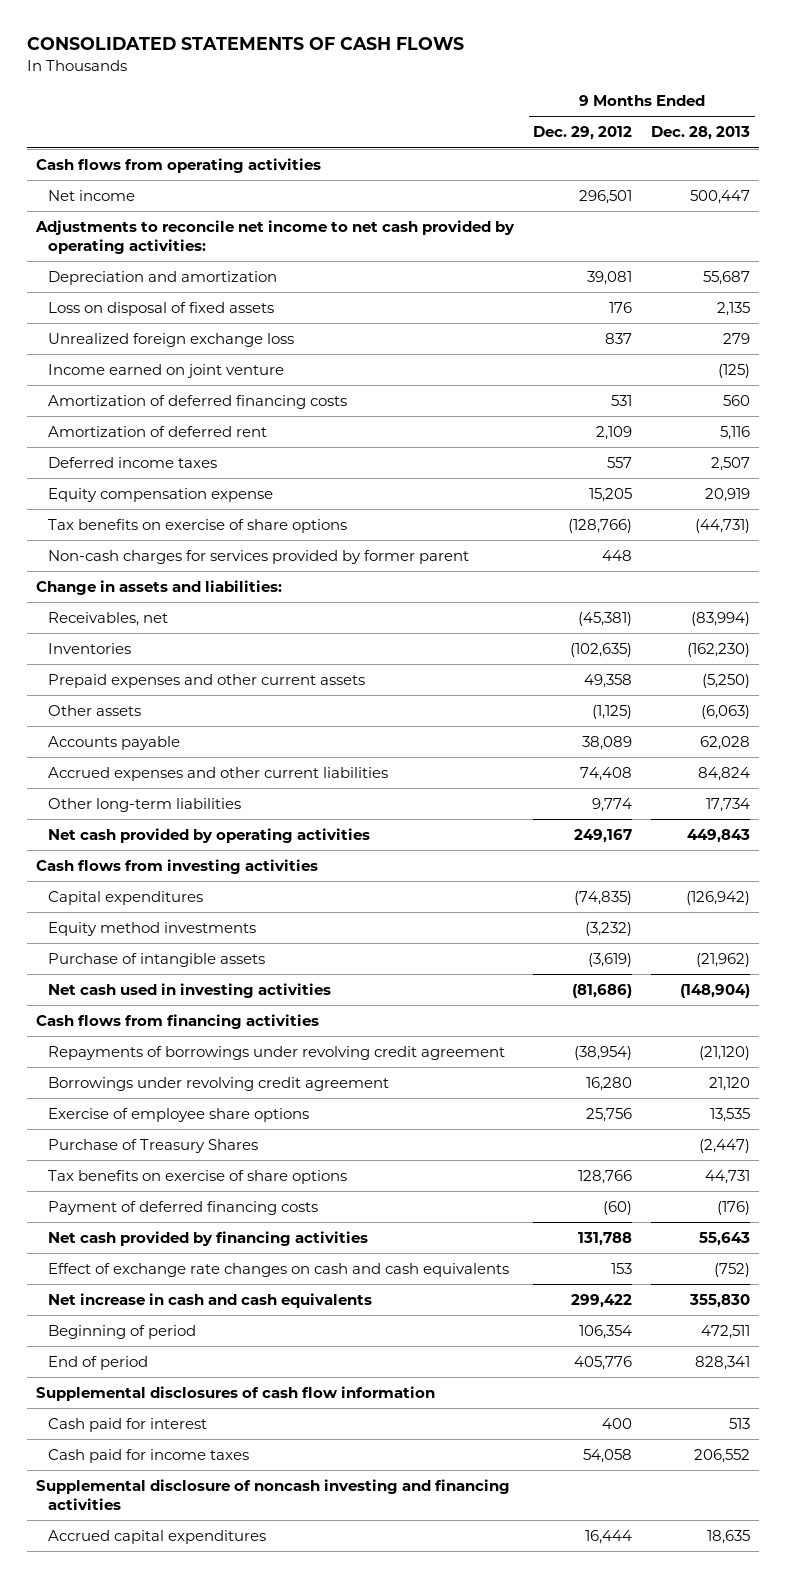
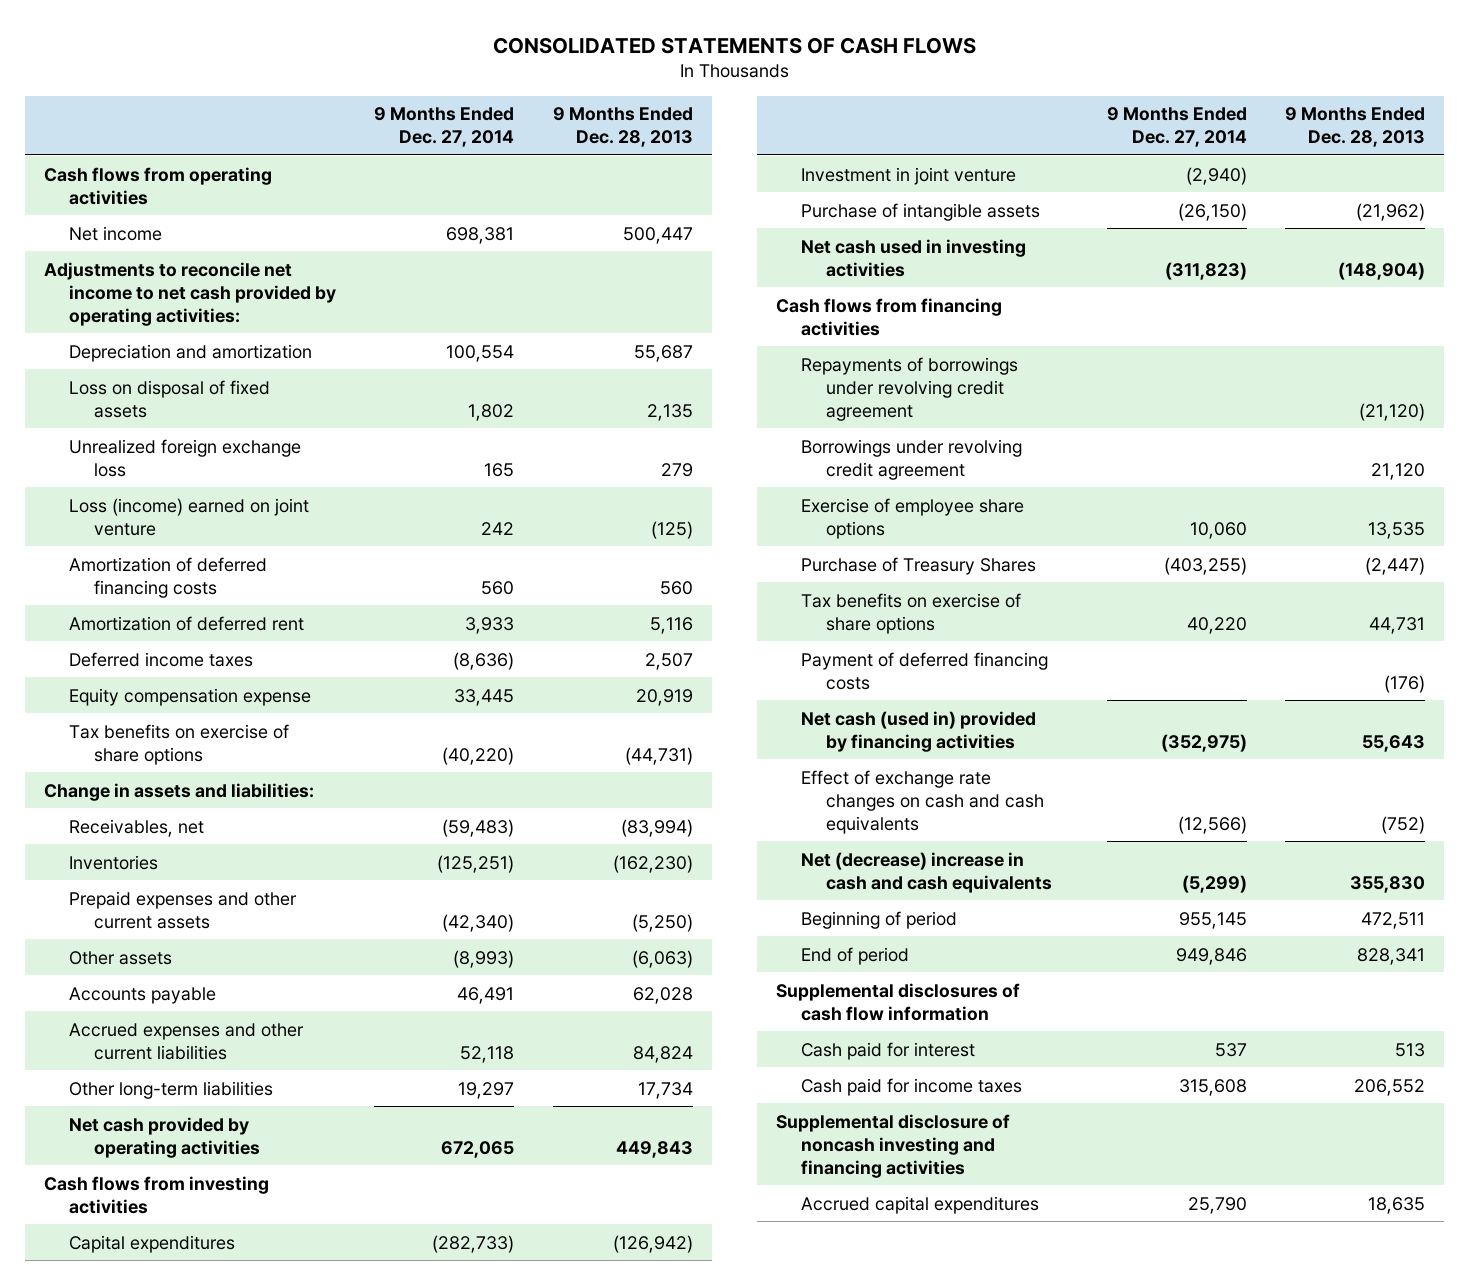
[533,126,633,141] Dec. 29, 2012 -> none
none -> [374,107,515,148] 9 Months Ended Dec. 27, 2014
[47,363,284,378] Income earned on joint venture -> [69,497,310,536] Loss (income) earned on joint venture
[47,549,469,564] Non-cash charges for services provided by former parent -> none
[47,921,256,936] Equity method investments -> [801,166,1017,185] Investment in joint venture
[47,1230,368,1246] Net cash provided by financing activities -> [801,710,1037,752] Net cash (used in) provided by financing activities
[47,1292,372,1308] Net increase in cash and cash equivalents -> [801,851,1053,893] Net (decrease) increase in cash and cash equivalents

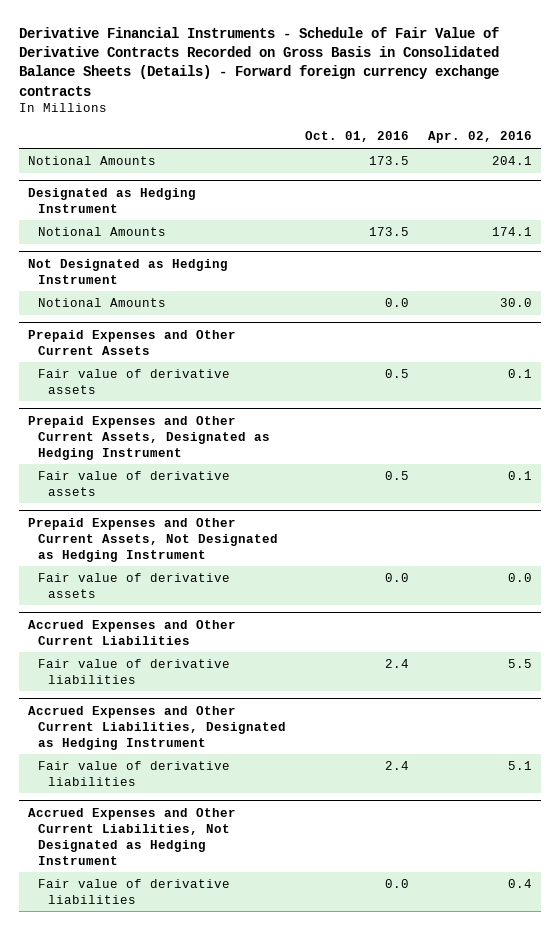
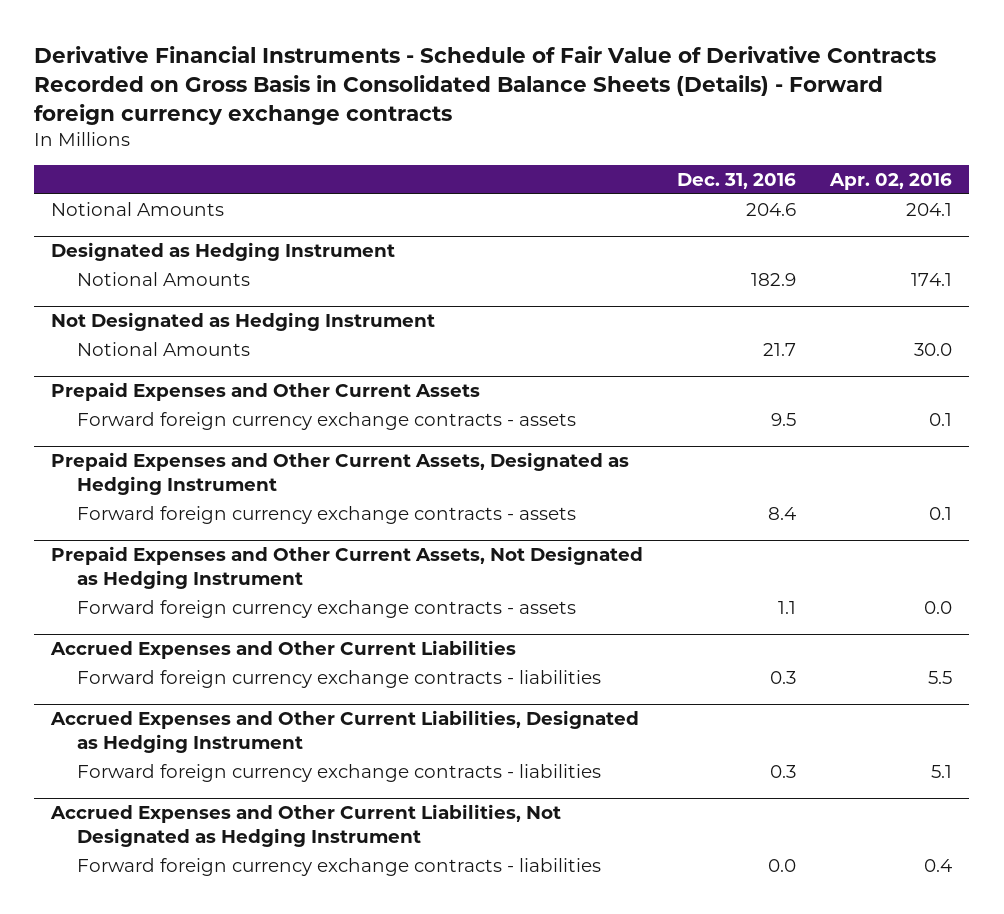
[305,131,410,143] Oct. 01, 2016 -> none
none -> [677,172,797,189] Dec. 31, 2016
[38,368,231,394] Fair value of derivative assets -> none
none -> [77,412,577,431] Forward foreign currency exchange contracts - assets
[38,470,231,496] Fair value of derivative assets -> none
none -> [77,506,577,525] Forward foreign currency exchange contracts - assets
[38,572,231,598] Fair value of derivative assets -> none
none -> [77,600,577,619] Forward foreign currency exchange contracts - assets
[38,658,231,684] Fair value of derivative liabilities -> none
none -> [77,670,602,689] Forward foreign currency exchange contracts - liabilities
[38,760,231,786] Fair value of derivative liabilities -> none
none -> [77,764,602,783] Forward foreign currency exchange contracts - liabilities
[38,878,231,904] Fair value of derivative liabilities -> none
none -> [77,858,602,877] Forward foreign currency exchange contracts - liabilities

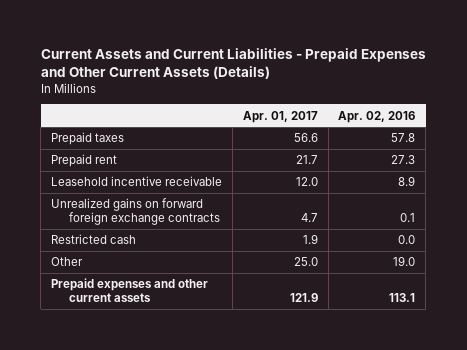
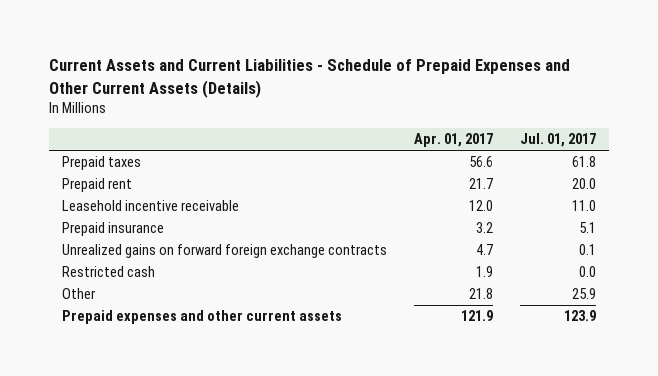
[40,47,426,79] Current Assets and Current Liabilities - Prepaid Expenses and Other Current Assets (Details) -> [49,59,571,98] Current Assets and Current Liabilities - Schedule of Prepaid Expenses and Other Current Assets (Details)
[338,110,416,123] Apr. 02, 2016 -> none
none -> [519,133,596,148] Jul. 01, 2017
none -> [62,222,165,237] Prepaid insurance
[293,257,318,267] 25.0 -> [469,288,494,300] 21.8

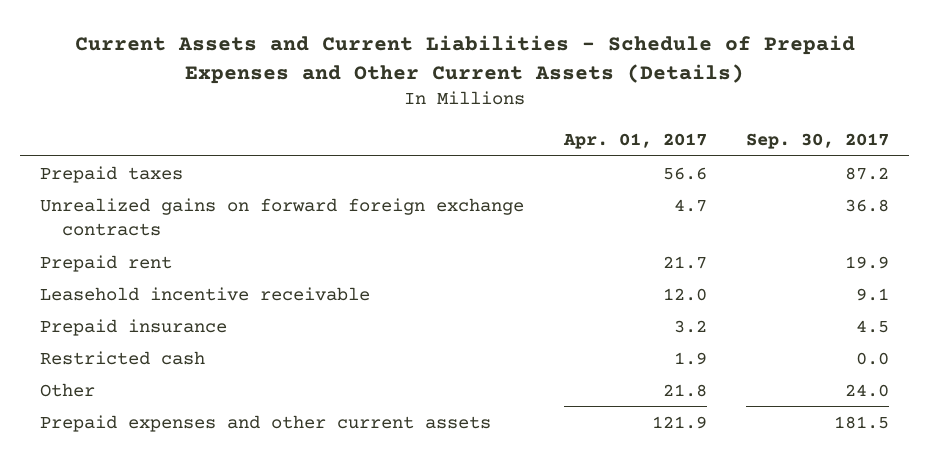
[519,133,596,148] Jul. 01, 2017 -> none
none -> [746,132,890,149] Sep. 30, 2017
[62,244,388,259] Unrealized gains on forward foreign exchange contracts -> [40,197,525,236] Unrealized gains on forward foreign exchange contracts

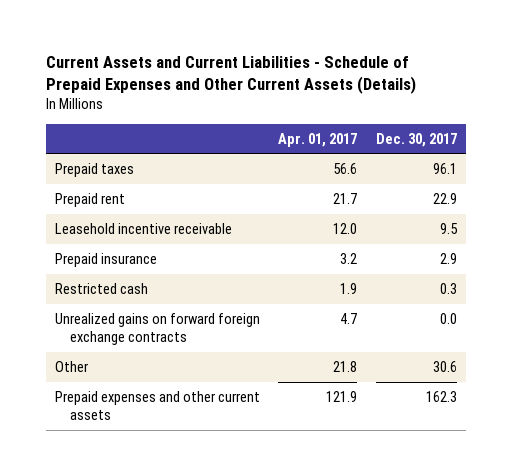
[746,132,890,149] Sep. 30, 2017 -> none
none -> [375,132,457,147] Dec. 30, 2017
[40,197,525,236] Unrealized gains on forward foreign exchange contracts -> [54,312,260,346] Unrealized gains on forward foreign exchange contracts

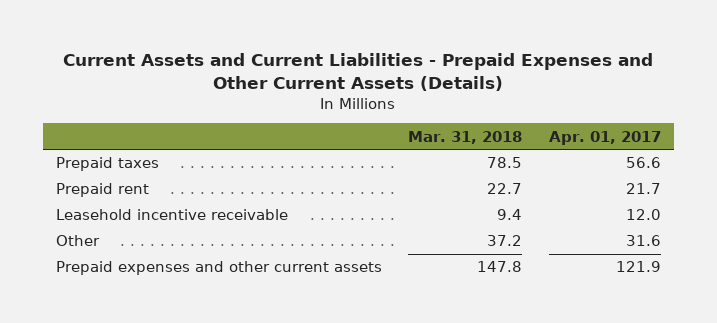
[45,55,416,95] Current Assets and Current Liabilities - Schedule of Prepaid Expenses and Other Current Assets (Details) -> [63,52,654,91] Current Assets and Current Liabilities - Prepaid Expenses and Other Current Assets (Details)
[375,132,457,147] Dec. 30, 2017 -> none
none -> [408,130,523,144] Mar. 31, 2018
[54,252,157,267] Prepaid insurance -> none
[54,282,148,294] Restricted cash -> none
[54,312,260,346] Unrealized gains on forward foreign exchange contracts -> none
[333,360,358,372] 21.8 -> [625,235,661,247] 31.6

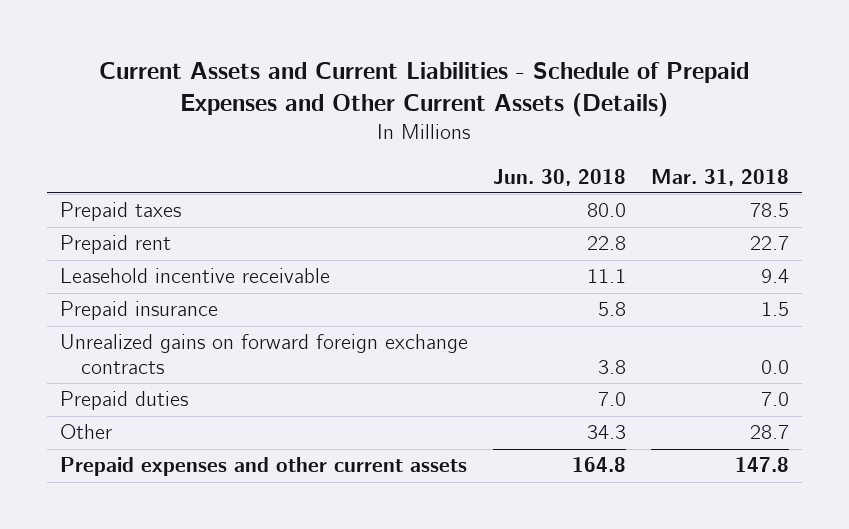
[63,52,654,91] Current Assets and Current Liabilities - Prepaid Expenses and Other Current Assets (Details) -> [99,62,750,118] Current Assets and Current Liabilities - Schedule of Prepaid Expenses and Other Current Assets (Details)
[548,130,661,145] Apr. 01, 2017 -> none
none -> [492,168,626,186] Jun. 30, 2018
none -> [59,301,218,321] Prepaid insurance
none -> [59,334,468,375] Unrealized gains on forward foreign exchange contracts
none -> [59,391,188,411] Prepaid duties
[487,235,523,247] 37.2 -> [750,425,790,440] 28.7

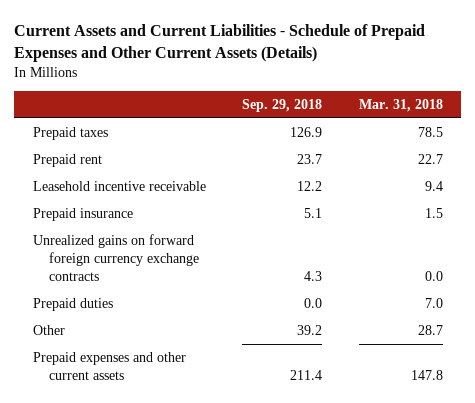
[492,168,626,186] Jun. 30, 2018 -> none
none -> [242,99,323,113] Sep. 29, 2018
[59,334,468,375] Unrealized gains on forward foreign exchange contracts -> [32,233,199,281] Unrealized gains on forward foreign currency exchange contracts

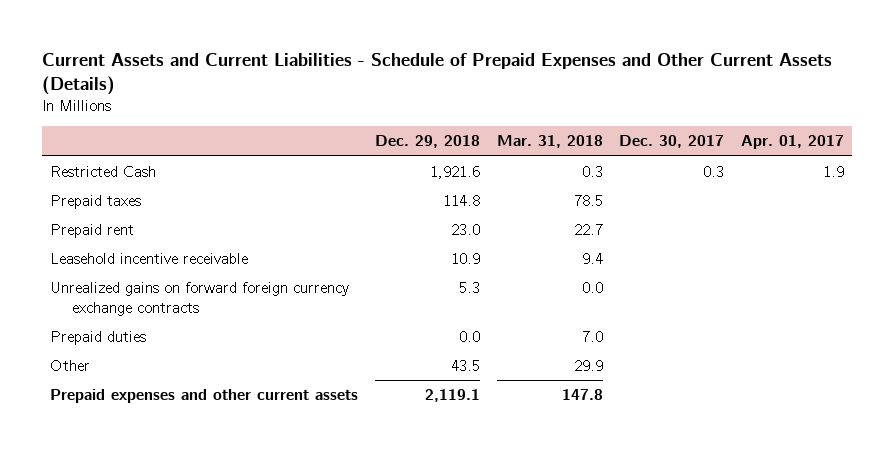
[242,99,323,113] Sep. 29, 2018 -> none
none -> [374,135,480,149] Dec. 29, 2018
none -> [619,135,725,149] Dec. 30, 2017
none -> [741,135,845,150] Apr. 01, 2017
none -> [50,166,157,178] Restricted Cash
[32,207,133,221] Prepaid insurance -> none
[417,324,443,335] 28.7 -> [573,360,603,372] 29.9

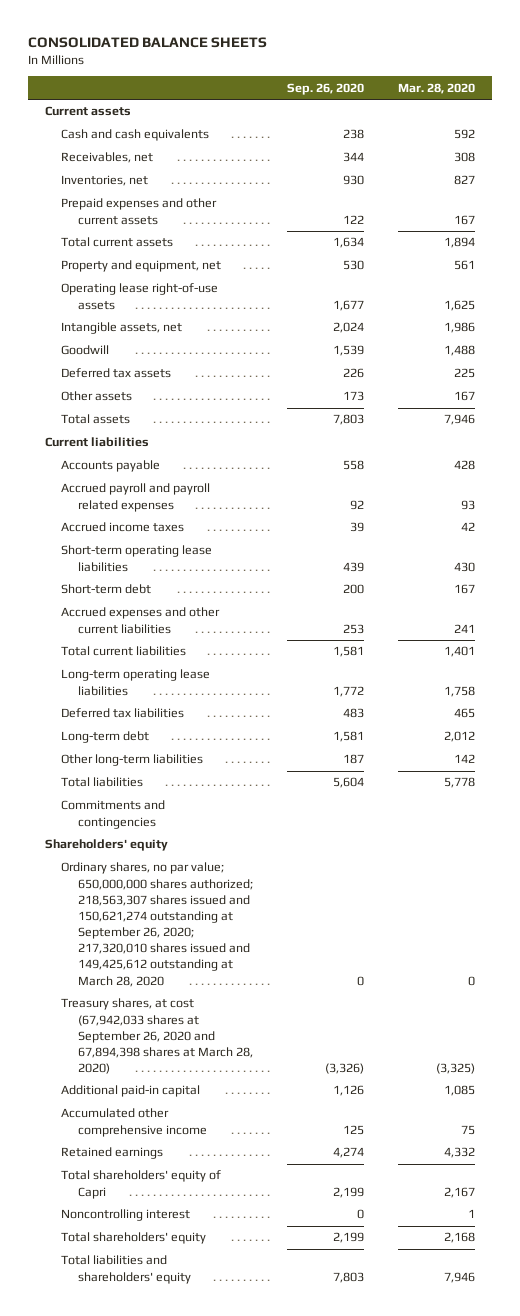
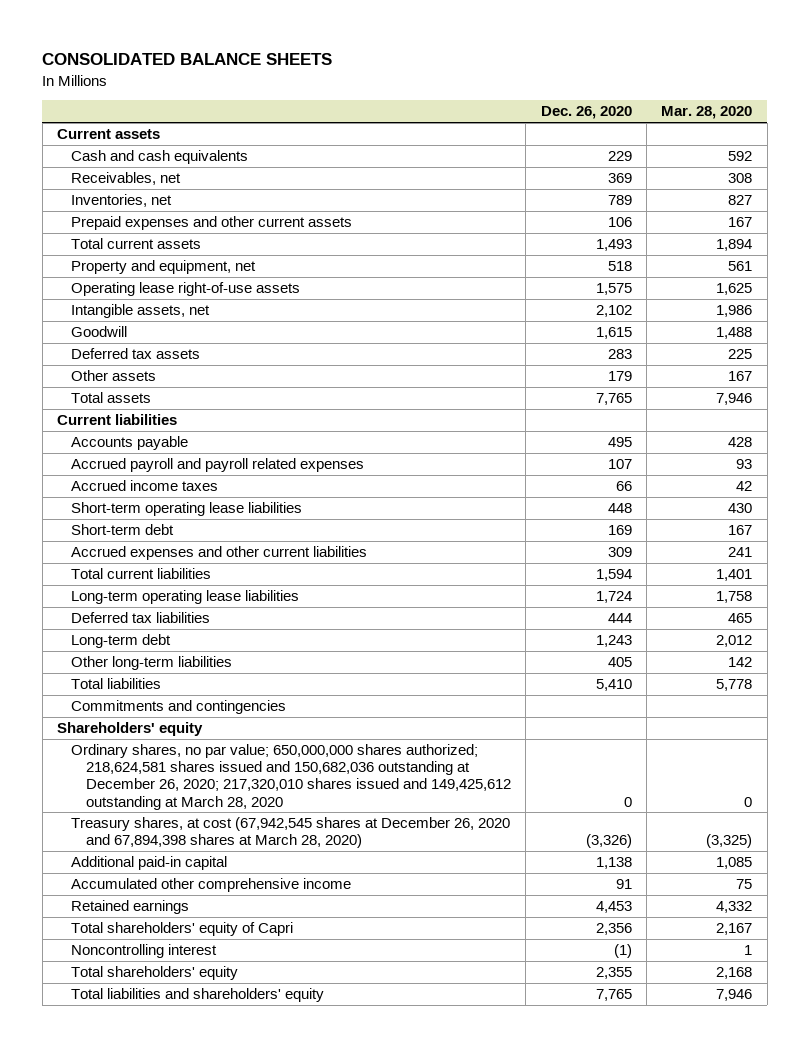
[287,82,365,95] Sep. 26, 2020 -> none
none -> [540,106,632,120] Dec. 26, 2020
[61,862,254,987] Ordinary shares, no par value; 650,000,000 shares authorized; 218,563,307 shares issued and 150,621,274 outstanding at September 26, 2020; 217,320,010 shares issued and 149,425,612 outstanding at March 28, 2020 -> [71,743,511,810] Ordinary shares, no par value; 650,000,000 shares authorized; 218,624,581 shares issued and 150,682,036 outstanding at December 26, 2020; 217,320,010 shares issued and 149,425,612 outstanding at March 28, 2020
[61,998,254,1075] Treasury shares, at cost (67,942,033 shares at September 26, 2020 and 67,894,398 shares at March 28, 2020) -> [71,816,511,849] Treasury shares, at cost (67,942,545 shares at December 26, 2020 and 67,894,398 shares at March 28, 2020)

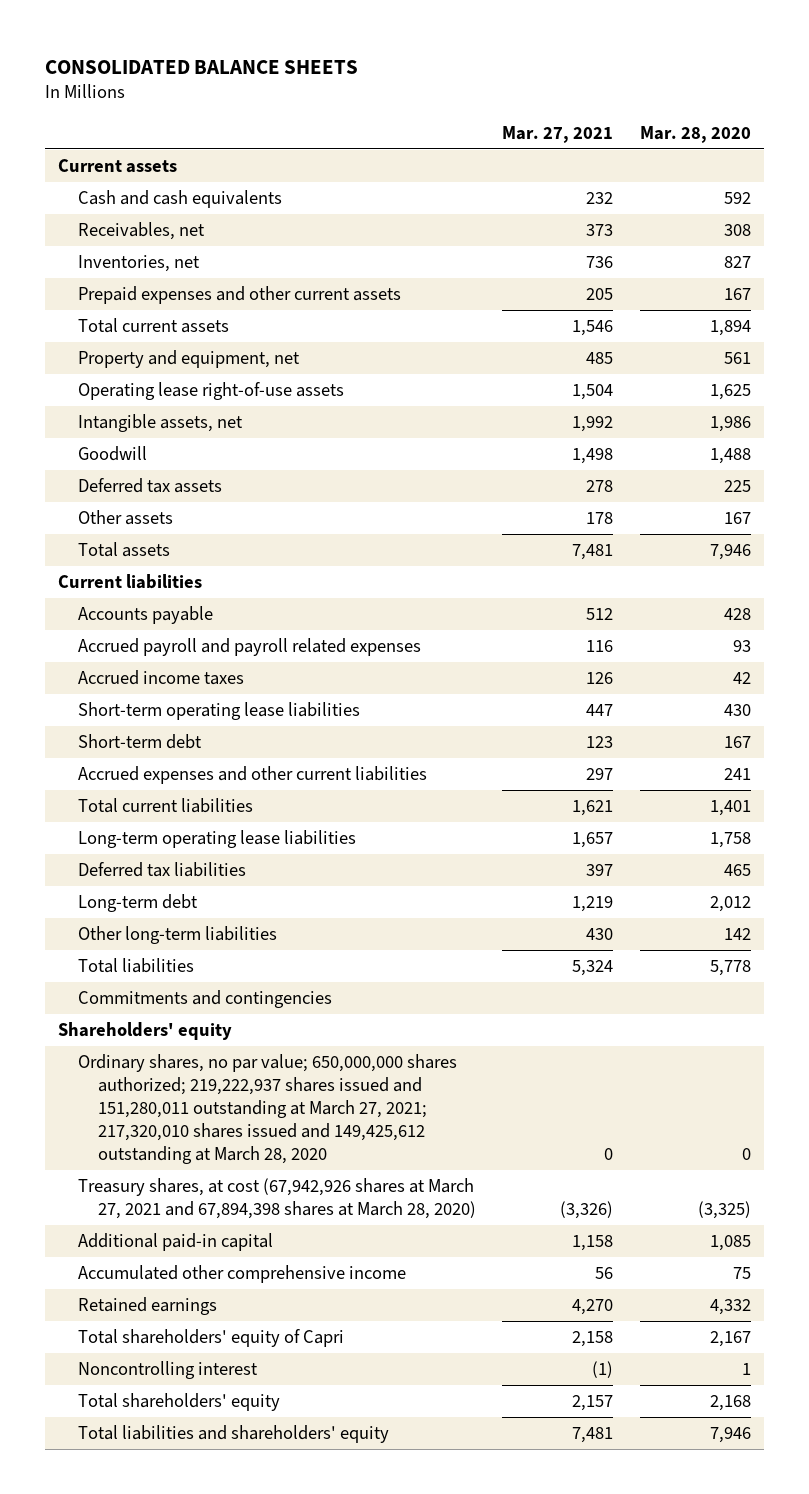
[540,106,632,120] Dec. 26, 2020 -> none
none -> [502,125,614,143] Mar. 27, 2021
[71,743,511,810] Ordinary shares, no par value; 650,000,000 shares authorized; 218,624,581 shares issued and 150,682,036 outstanding at December 26, 2020; 217,320,010 shares issued and 149,425,612 outstanding at March 28, 2020 -> [78,1054,458,1165] Ordinary shares, no par value; 650,000,000 shares authorized; 219,222,937 shares issued and 151,280,011 outstanding at March 27, 2021; 217,320,010 shares issued and 149,425,612 outstanding at March 28, 2020
[71,816,511,849] Treasury shares, at cost (67,942,545 shares at December 26, 2020 and 67,894,398 shares at March 28, 2020) -> [78,1178,476,1220] Treasury shares, at cost (67,942,926 shares at March 27, 2021 and 67,894,398 shares at March 28, 2020)

